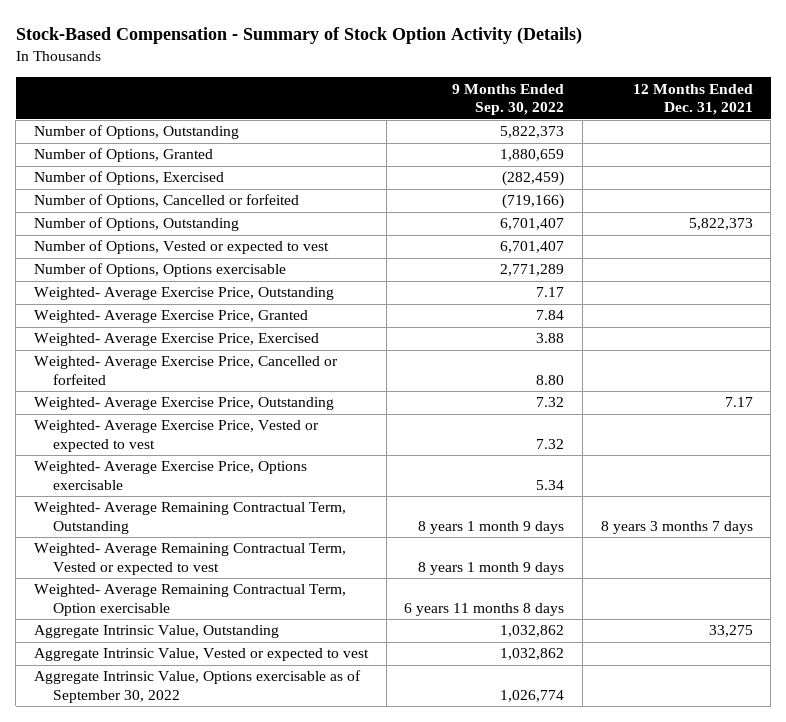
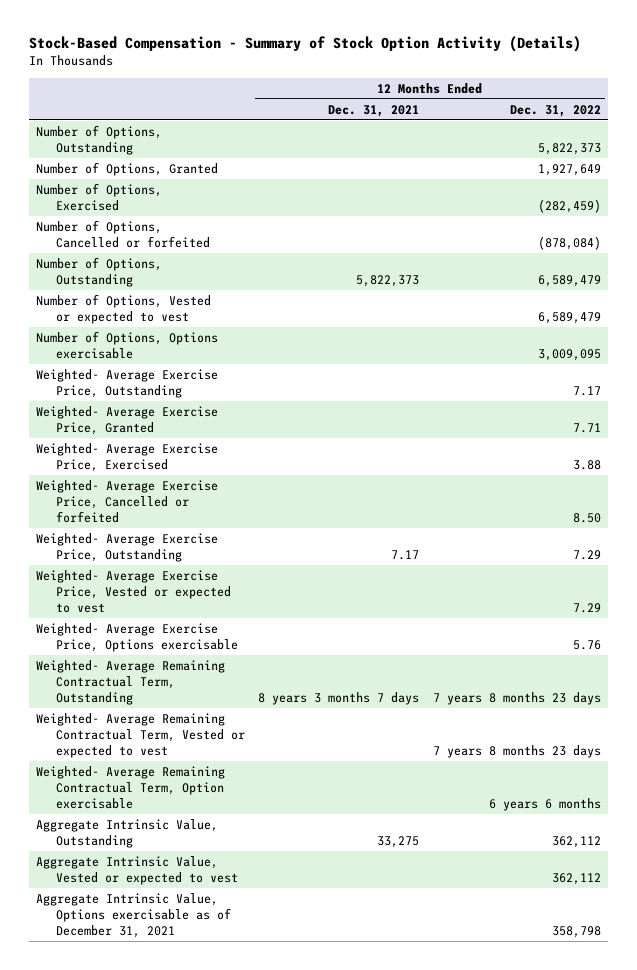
[452,83,565,116] 9 Months Ended Sep. 30, 2022 -> none
none -> [510,104,602,117] Dec. 31, 2022
[33,670,361,704] Aggregate Intrinsic Value, Options exercisable as of September 30, 2022 -> [35,892,231,938] Aggregate Intrinsic Value, Options exercisable as of December 31, 2021

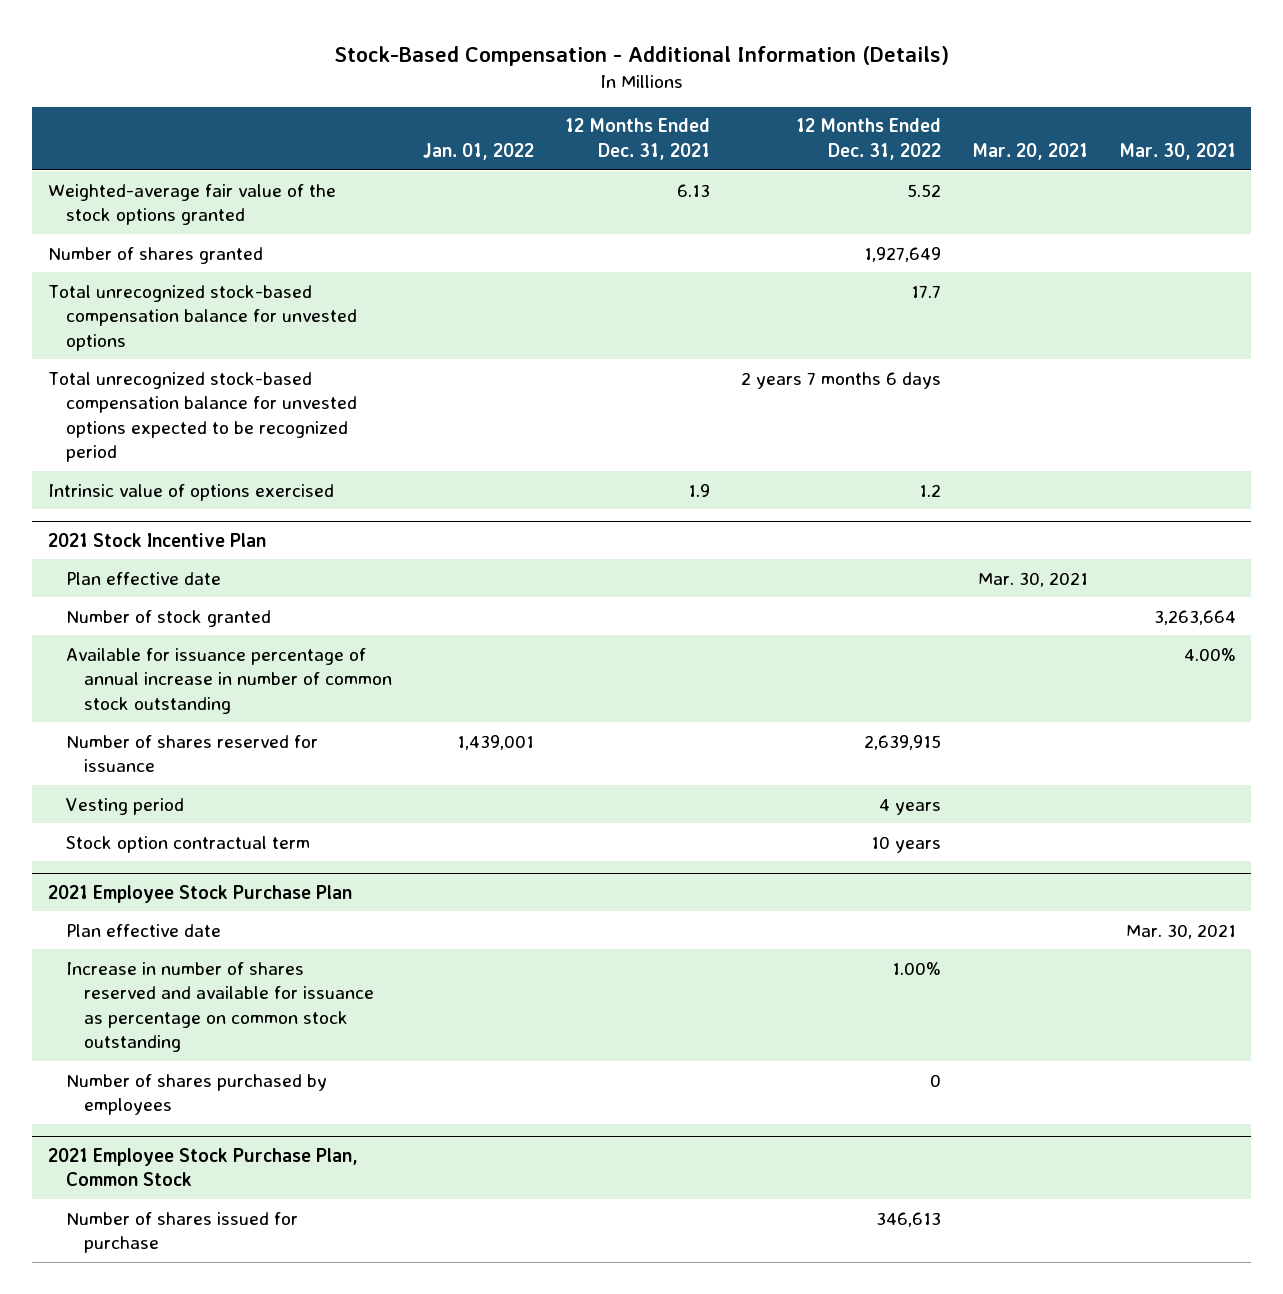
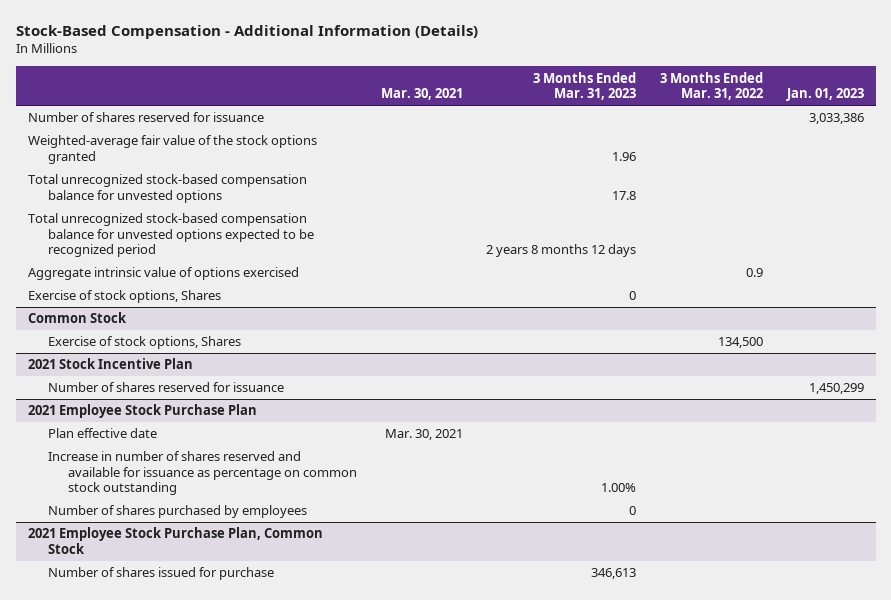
[422,143,534,161] Jan. 01, 2022 -> none
[564,118,710,161] 12 Months Ended Dec. 31, 2021 -> none
[795,118,941,161] 12 Months Ended Dec. 31, 2022 -> none
[971,143,1088,161] Mar. 20, 2021 -> none
none -> [533,71,637,101] 3 Months Ended Mar. 31, 2023
none -> [660,71,764,101] 3 Months Ended Mar. 31, 2022
none -> [785,88,864,102] Jan. 01, 2023
none -> [27,112,264,123] Number of shares reserved for issuance
[47,246,263,264] Number of shares granted -> none
[47,483,334,501] Intrinsic value of options exercised -> [27,267,299,281] Aggregate intrinsic value of options exercised
none -> [27,290,221,304] Exercise of stock options, Shares
none -> [27,312,127,324] Common Stock
none -> [47,336,241,350] Exercise of stock options, Shares
[65,571,221,585] Plan effective date -> none
[65,609,271,627] Number of stock granted -> none
[65,647,392,714] Available for issuance percentage of annual increase in number of common stock outstanding -> none
[65,797,184,815] Vesting period -> none
[65,835,310,853] Stock option contractual term -> none

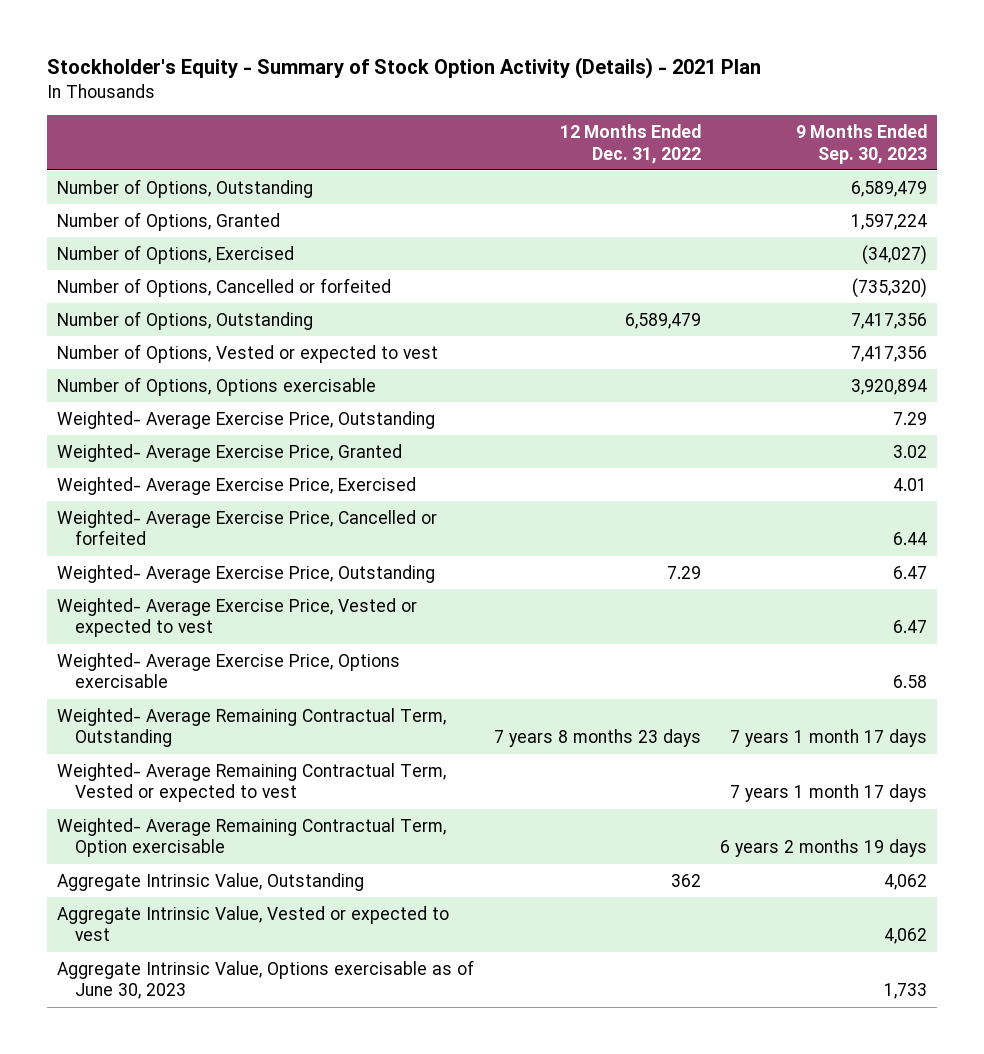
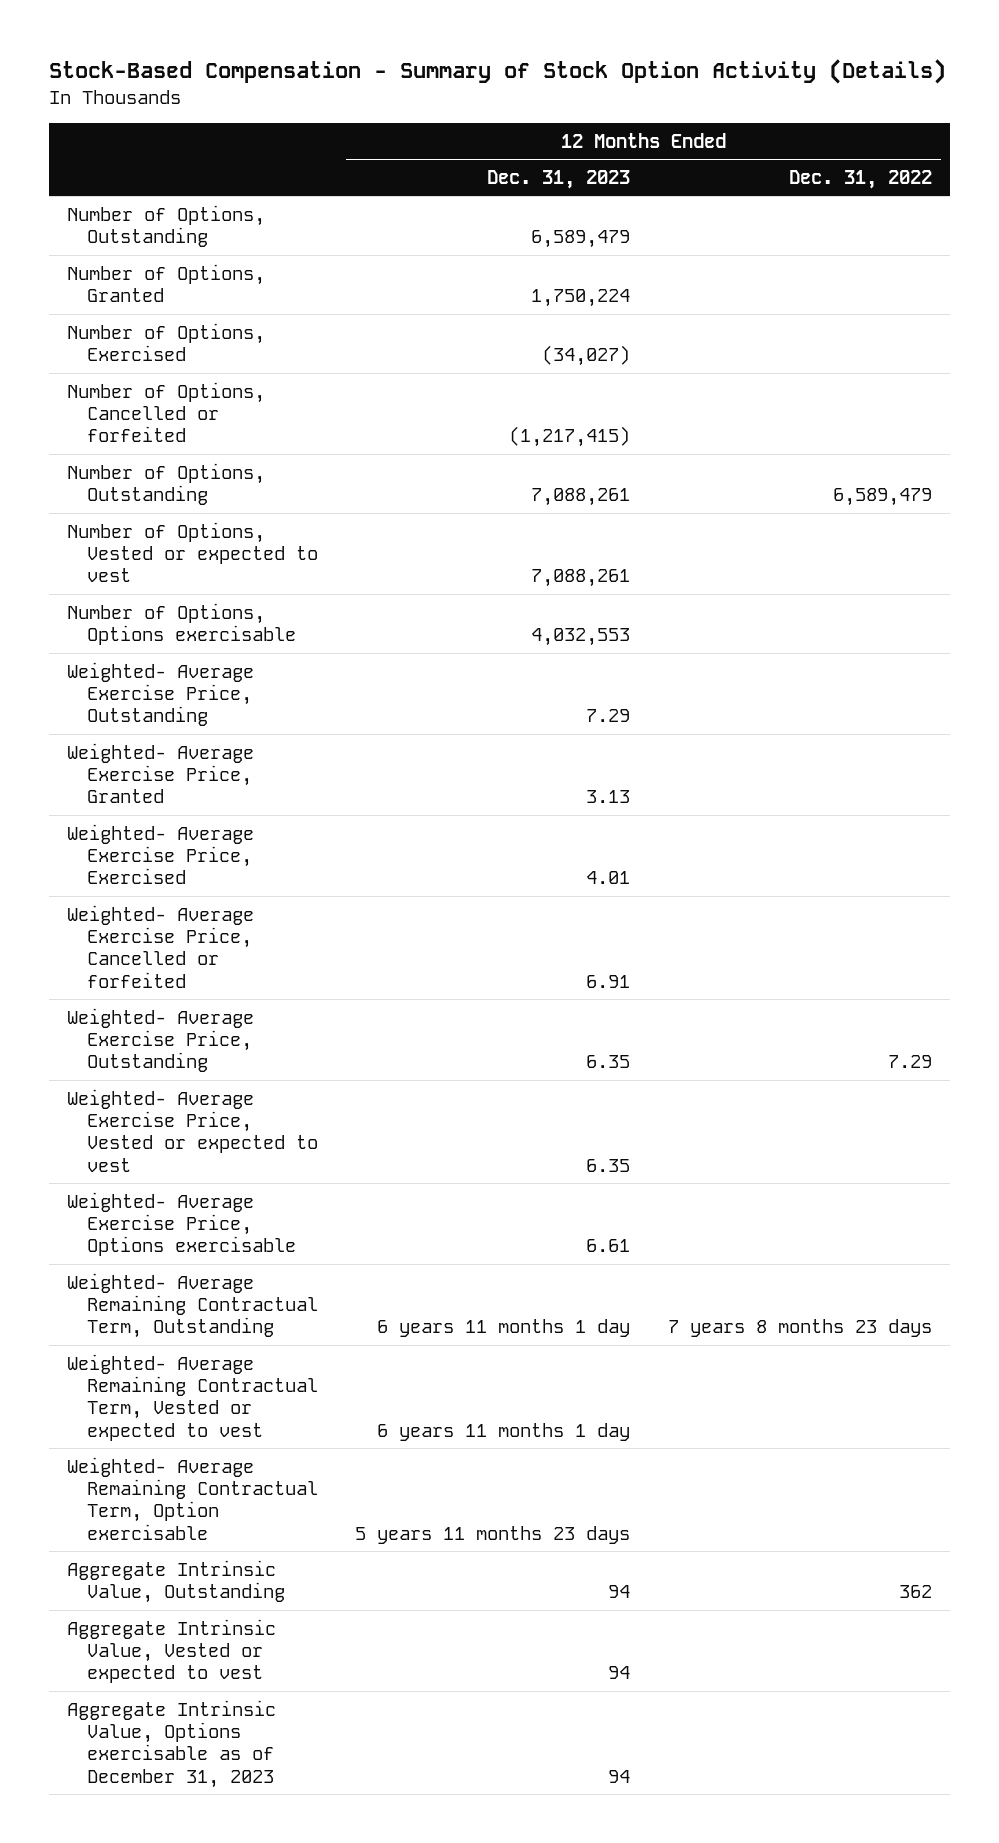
[47,57,762,80] Stockholder's Equity - Summary of Stock Option Activity (Details) - 2021 Plan -> [48,59,946,85] Stock-Based Compensation - Summary of Stock Option Activity (Details)
[796,123,928,164] 9 Months Ended Sep. 30, 2023 -> none
none -> [487,170,631,190] Dec. 31, 2023
[57,959,475,1000] Aggregate Intrinsic Value, Options exercisable as of June 30, 2023 -> [67,1699,277,1788] Aggregate Intrinsic Value, Options exercisable as of December 31, 2023

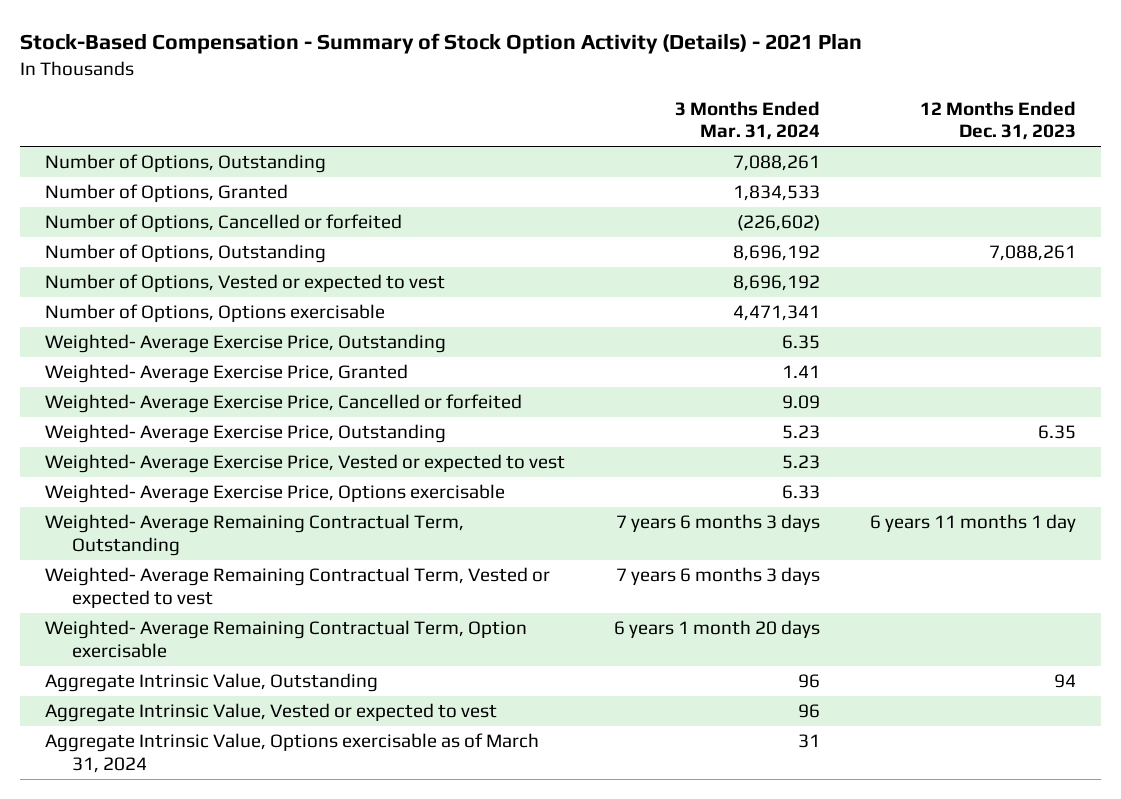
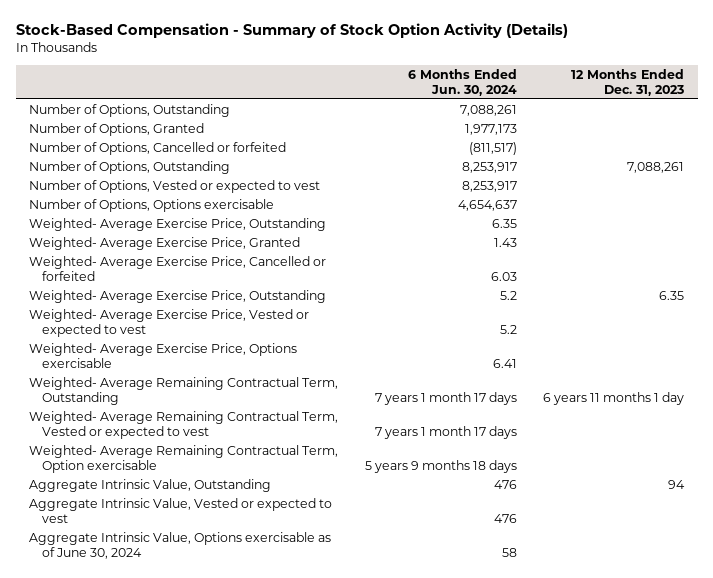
[20,33,863,55] Stock-Based Compensation - Summary of Stock Option Activity (Details) - 2021 Plan -> [15,23,568,39] Stock-Based Compensation - Summary of Stock Option Activity (Details)
[675,101,821,141] 3 Months Ended Mar. 31, 2024 -> none
none -> [407,68,517,96] 6 Months Ended Jun. 30, 2024
[44,733,539,773] Aggregate Intrinsic Value, Options exercisable as of March 31, 2024 -> [29,531,332,560] Aggregate Intrinsic Value, Options exercisable as of June 30, 2024

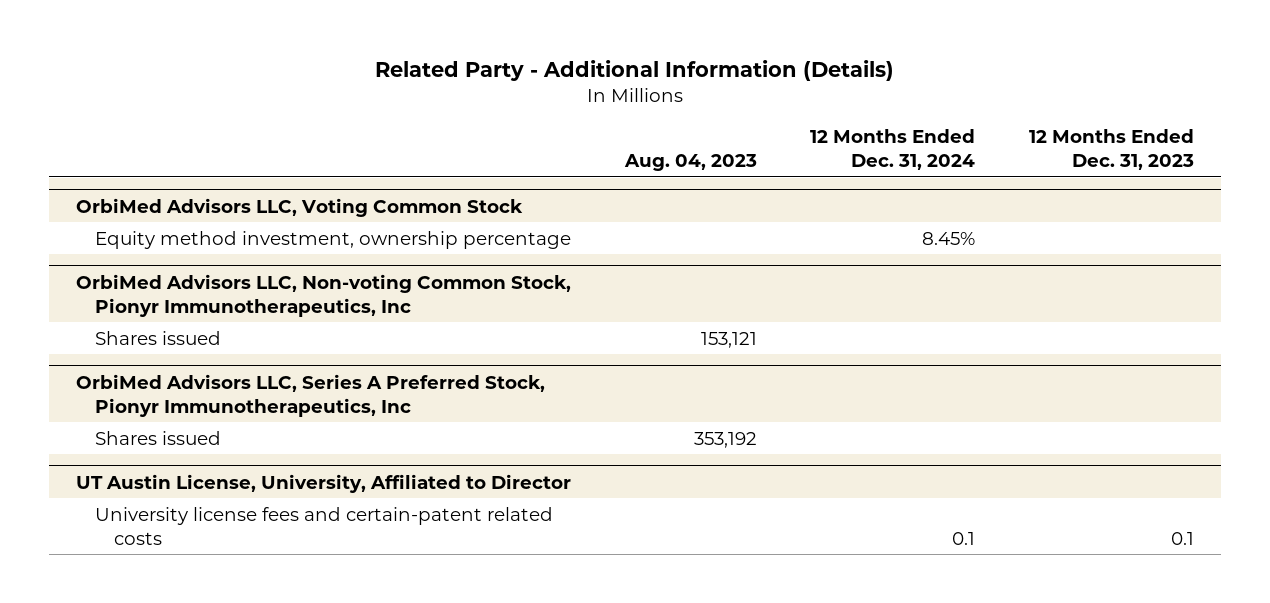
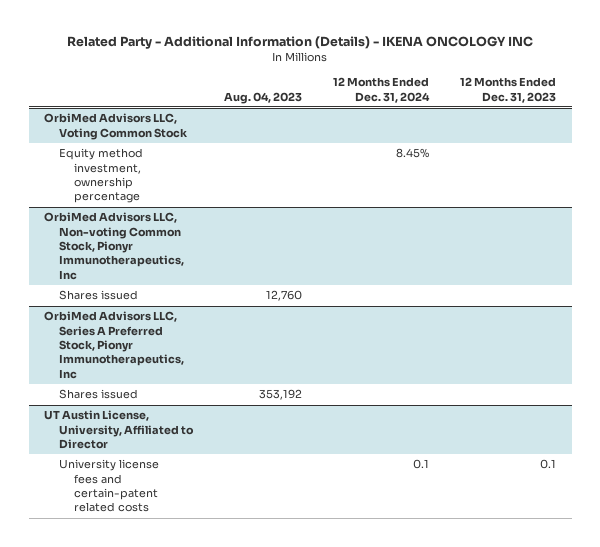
[374,60,894,82] Related Party - Additional Information (Details) -> [67,35,534,49] Related Party - Additional Information (Details) - IKENA ONCOLOGY INC
[700,331,757,348] 153,121 -> [266,290,303,302] 12,760

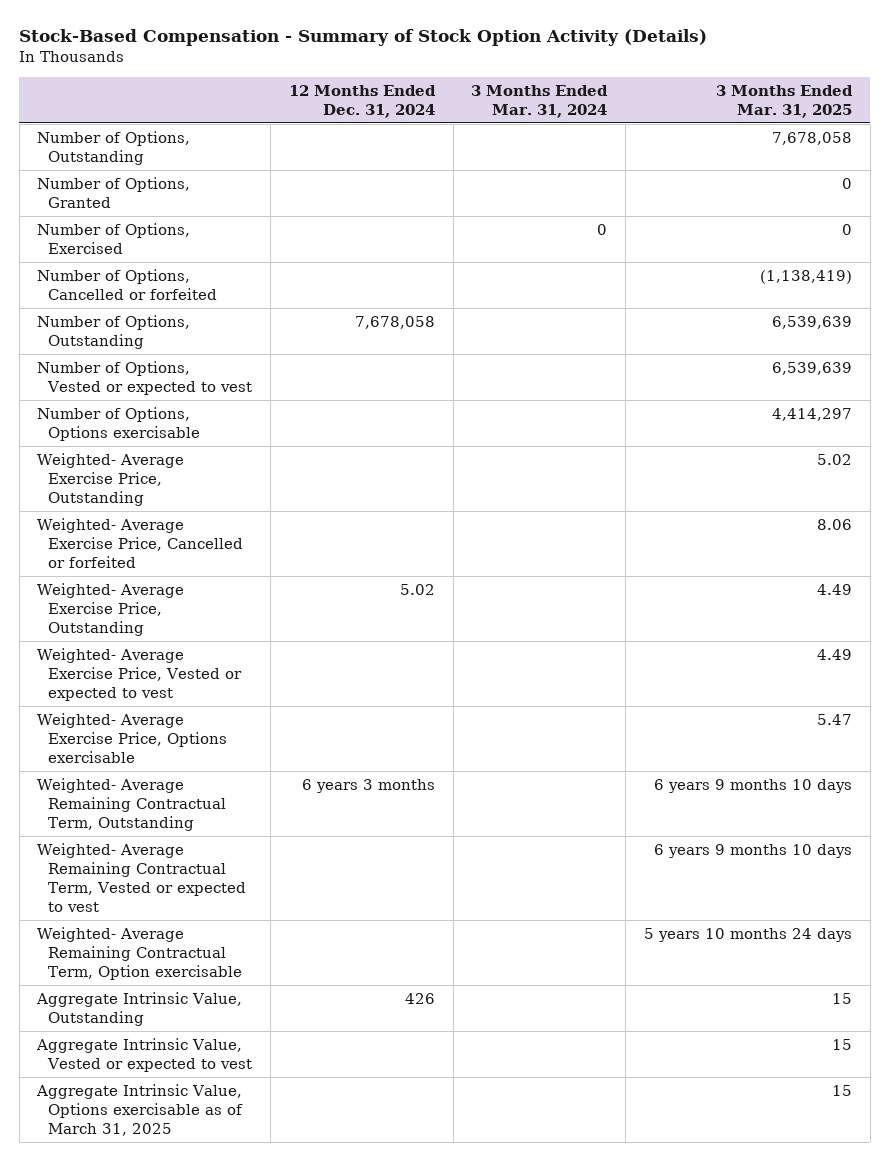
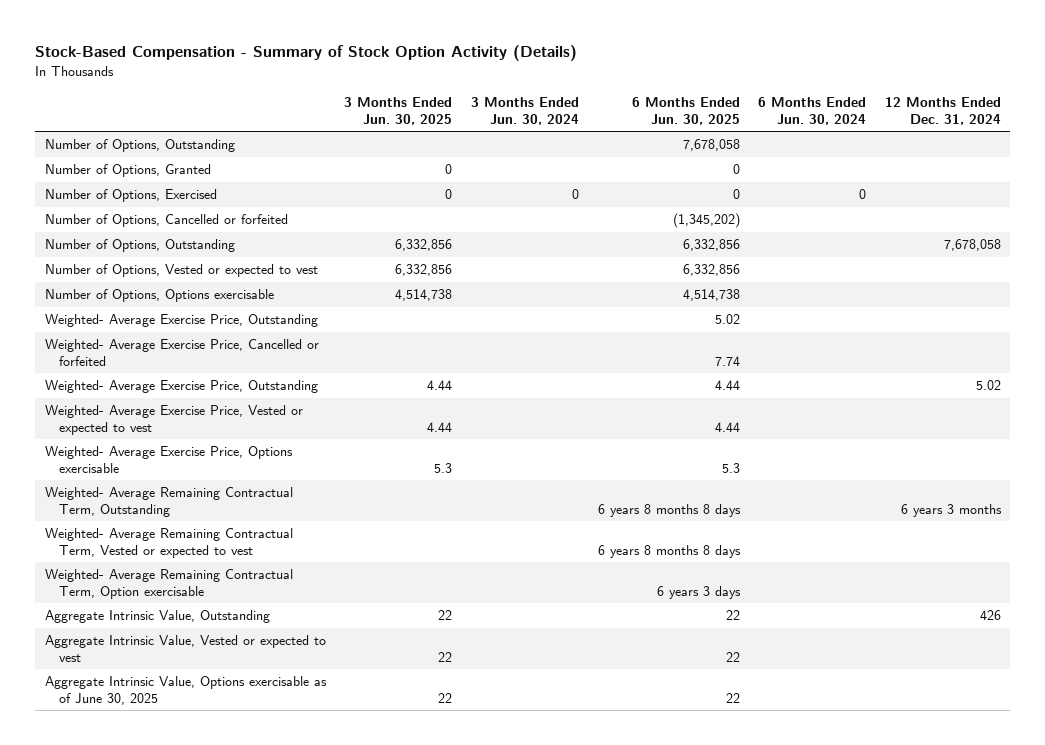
[471,84,609,118] 3 Months Ended Mar. 31, 2024 -> none
[716,84,854,118] 3 Months Ended Mar. 31, 2025 -> none
none -> [344,97,453,125] 3 Months Ended Jun. 30, 2025
none -> [470,97,579,125] 3 Months Ended Jun. 30, 2024
none -> [631,97,740,125] 6 Months Ended Jun. 30, 2025
none -> [758,97,867,125] 6 Months Ended Jun. 30, 2024
[36,1083,244,1137] Aggregate Intrinsic Value, Options exercisable as of March 31, 2025 -> [44,676,327,705] Aggregate Intrinsic Value, Options exercisable as of June 30, 2025

